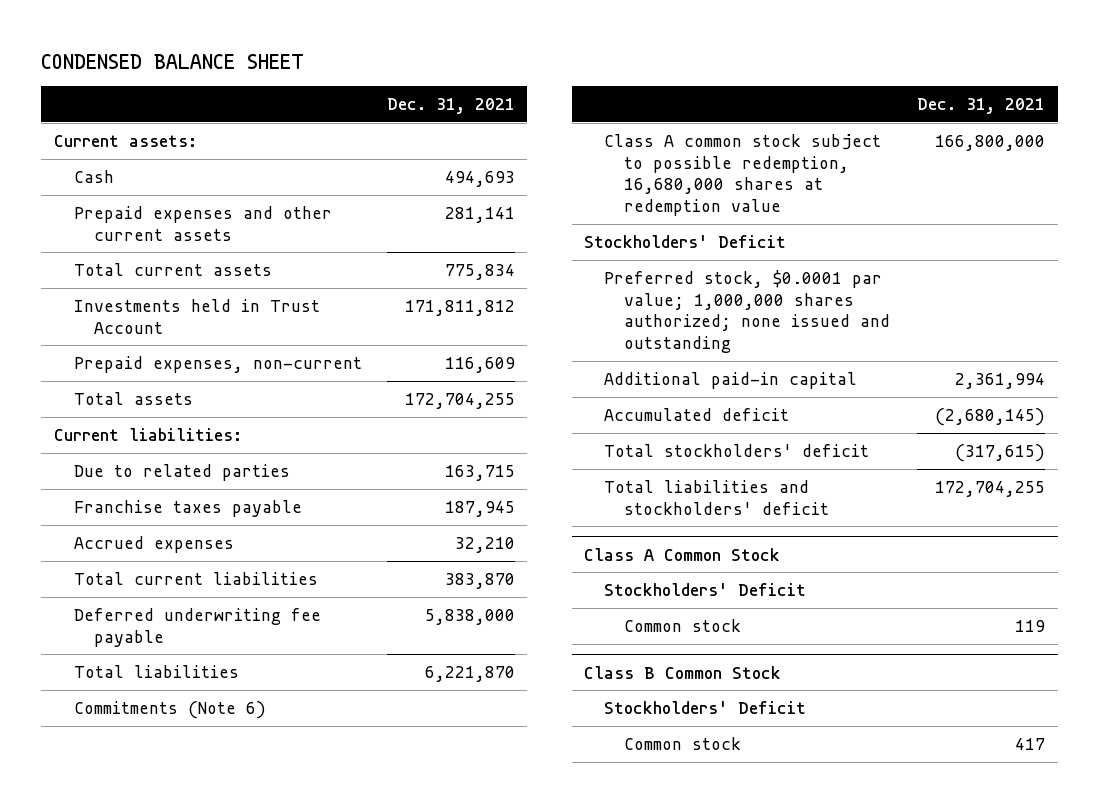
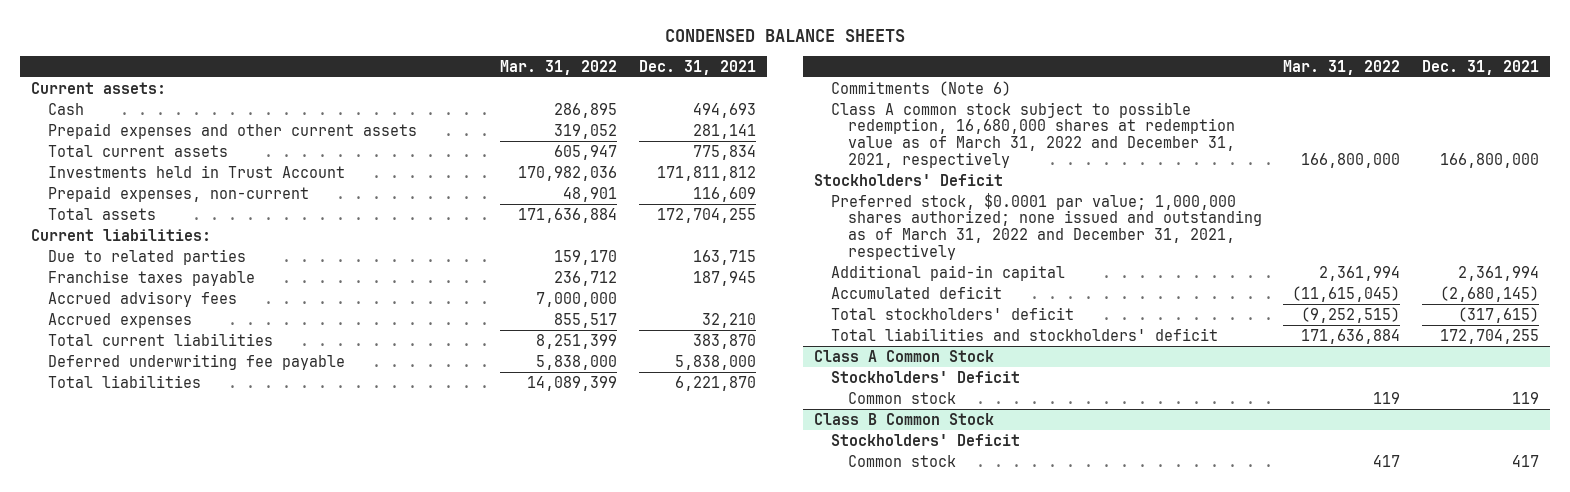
[41,53,305,69] CONDENSED BALANCE SHEET -> [664,28,905,42] CONDENSED BALANCE SHEETS
none -> [500,59,618,75] Mar. 31, 2022
none -> [47,290,237,307] Accrued advisory fees
[604,133,882,217] Class A common stock subject to possible redemption, 16,680,000 shares at redemption value -> [830,101,1235,169] Class A common stock subject to possible redemption, 16,680,000 shares at redemption value as of March 31, 2022 and December 31, 2021, respectively
[604,269,890,354] Preferred stock, $0.0001 par value; 1,000,000 shares authorized; none issued and outstanding -> [830,192,1262,261] Preferred stock, $0.0001 par value; 1,000,000 shares authorized; none issued and outstanding as of March 31, 2022 and December 31, 2021, respectively

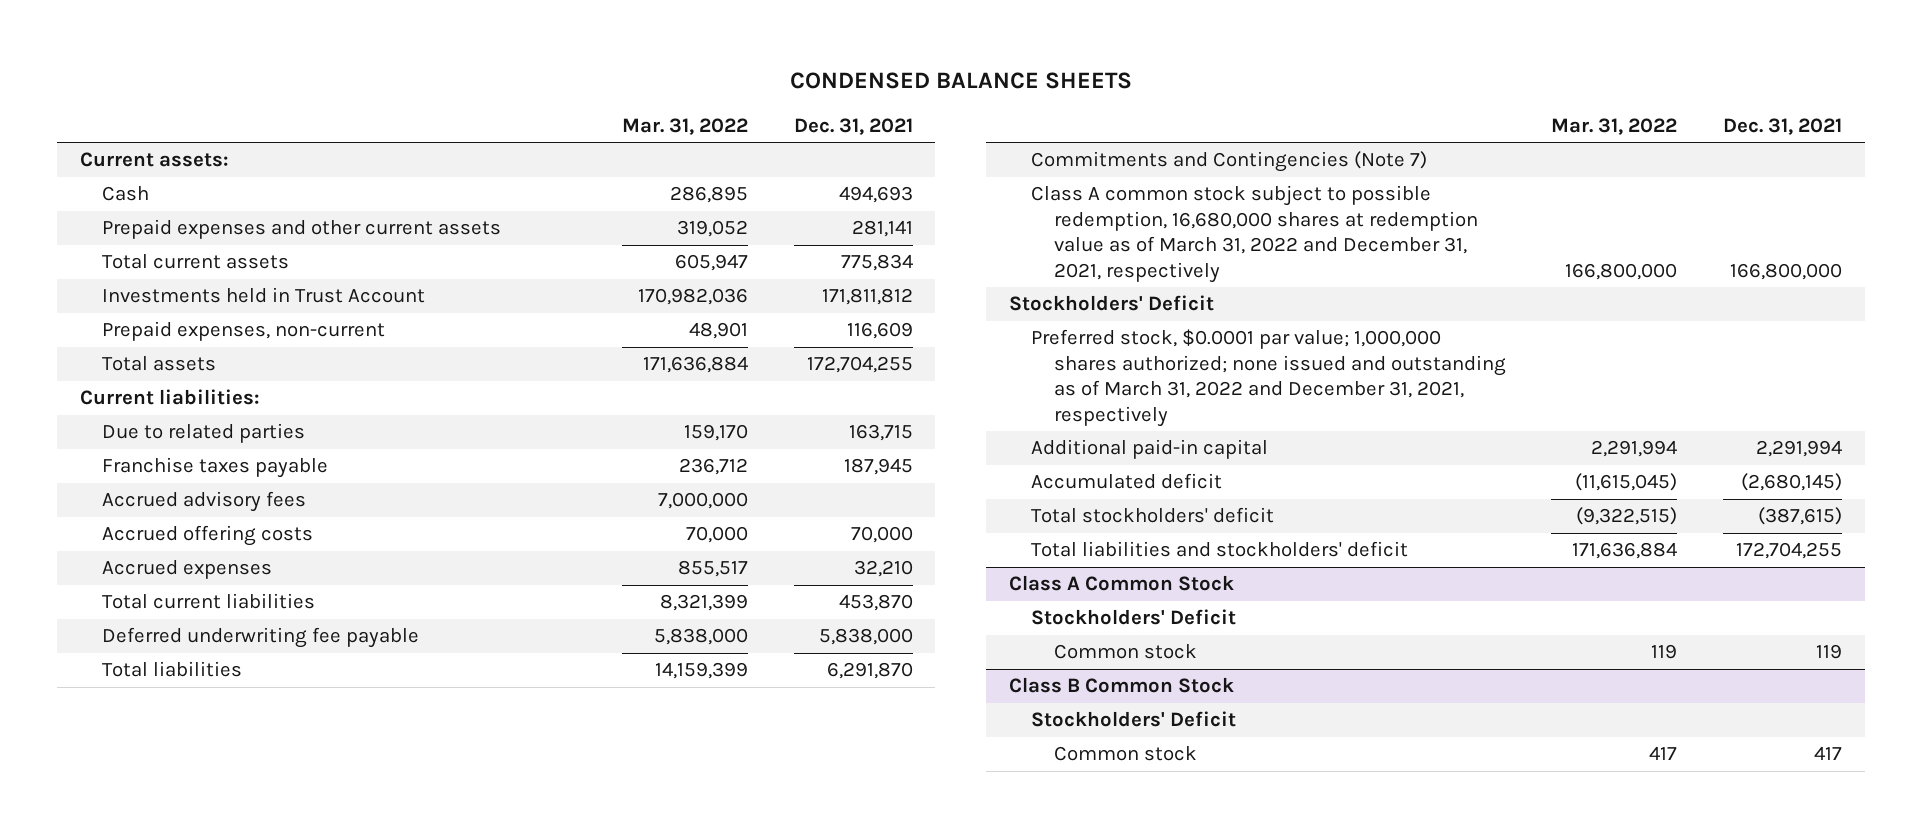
none -> [101,525,313,547] Accrued offering costs
[536,333,618,349] 8,251,399 -> [659,594,748,612] 8,321,399
[693,333,757,349] 383,870 -> [838,594,913,612] 453,870
[527,375,618,391] 14,089,399 -> [654,662,748,680] 14,159,399
[675,375,757,391] 6,221,870 -> [826,662,913,680] 6,291,870
[830,80,1011,96] Commitments (Note 6) -> [1031,151,1428,173] Commitments and Contingencies (Note 7)
[1319,265,1401,281] 2,361,994 -> [1591,440,1678,458] 2,291,994
[1458,265,1540,281] 2,361,994 -> [1755,440,1842,458] 2,291,994
[1301,306,1401,323] (9,252,515) -> [1576,507,1678,526] (9,322,515)
[1458,306,1540,323] (317,615) -> [1757,507,1842,526] (387,615)

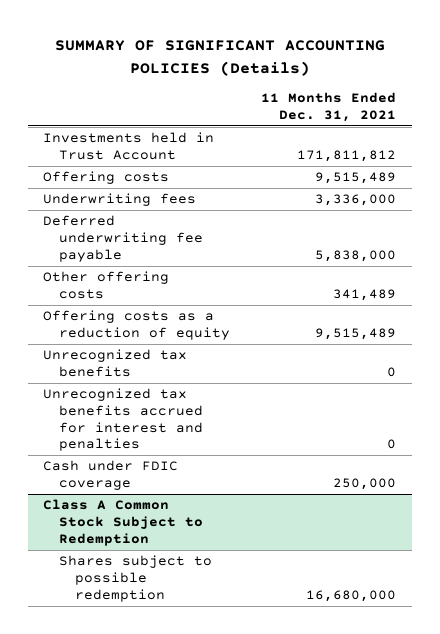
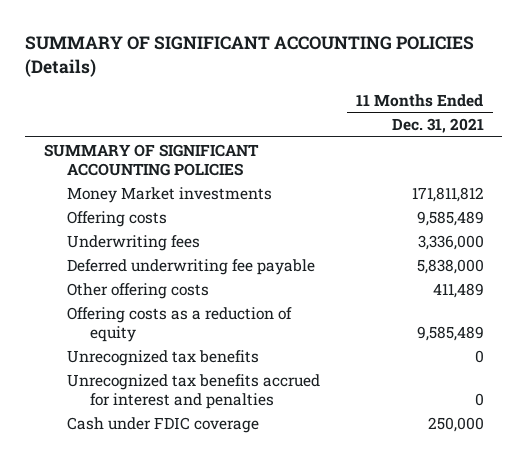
none -> [43,143,259,176] SUMMARY OF SIGNIFICANT ACCOUNTING POLICIES
[43,132,215,161] Investments held in Trust Account -> [66,186,272,203] Money Market investments
[315,172,397,185] 9,515,489 -> [416,210,484,226] 9,585,489
[333,289,397,302] 341,489 -> [432,282,484,298] 411,489
[315,328,397,341] 9,515,489 -> [416,325,484,341] 9,585,489
[43,499,204,546] Class A Common Stock Subject to Redemption -> none
[59,555,213,602] Shares subject to possible redemption -> none

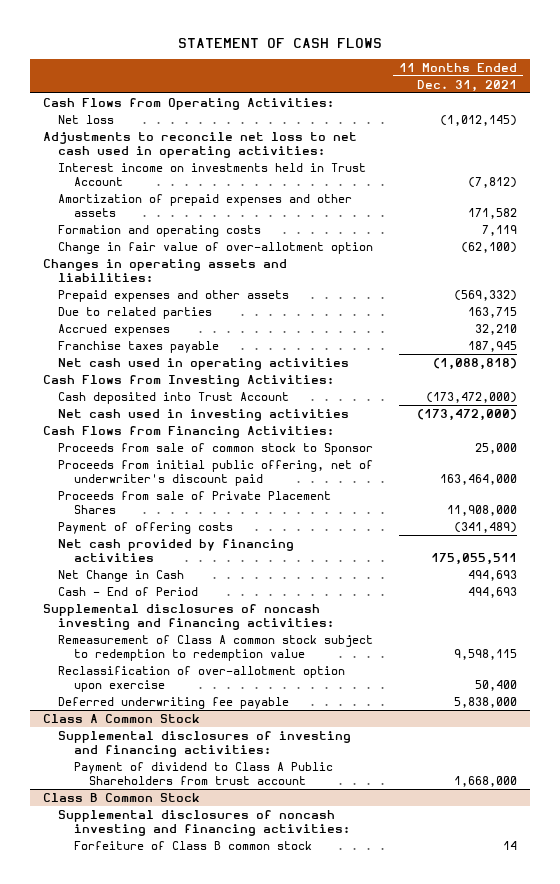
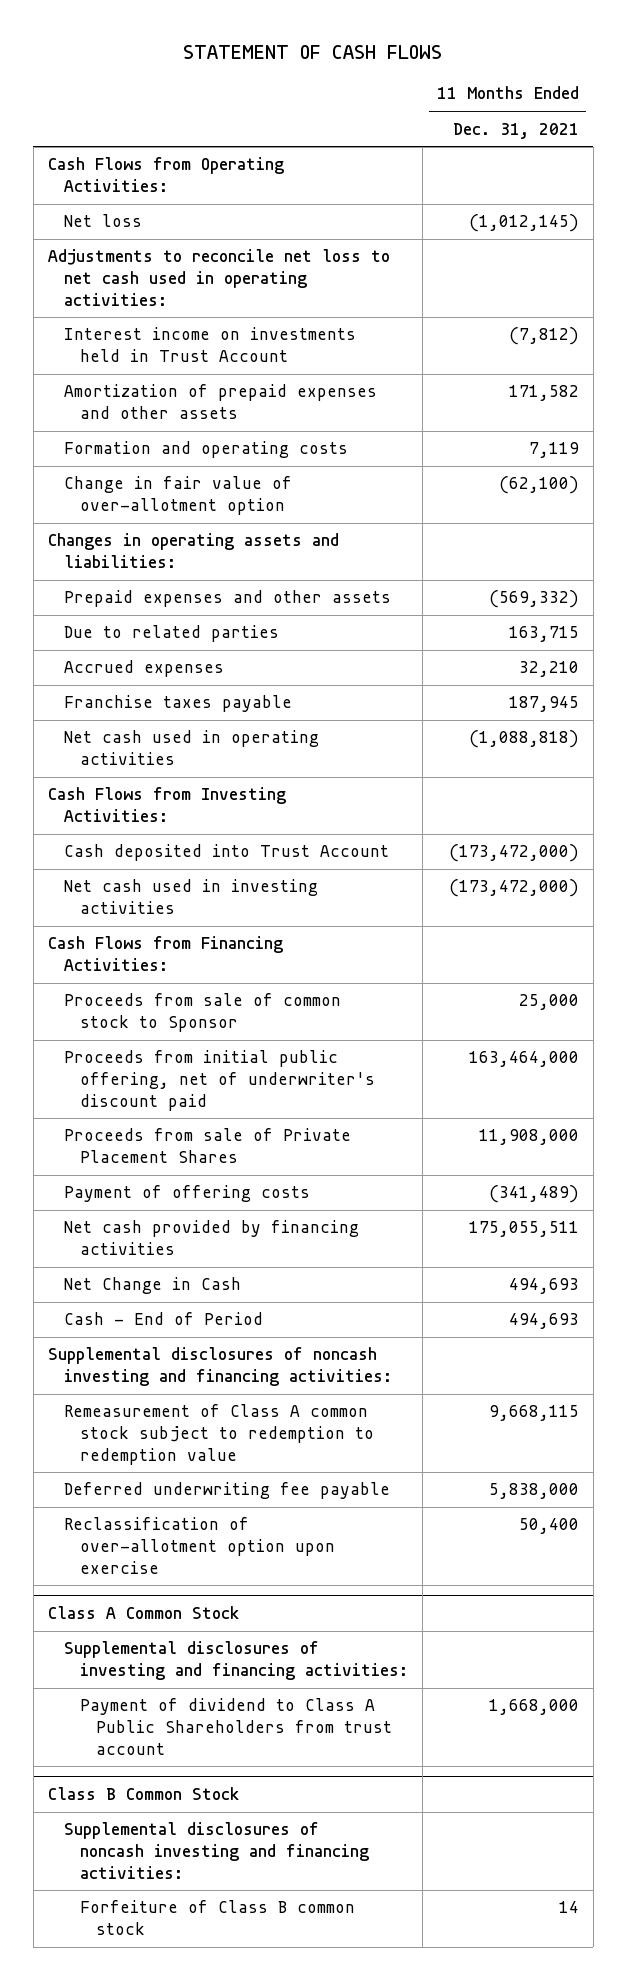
[454,649,518,661] 9,598,115 -> [488,1405,579,1422] 9,668,115
[58,665,346,693] Reclassification of over-allotment option upon exercise -> [63,1517,335,1574] Reclassification of over-allotment option upon exercise

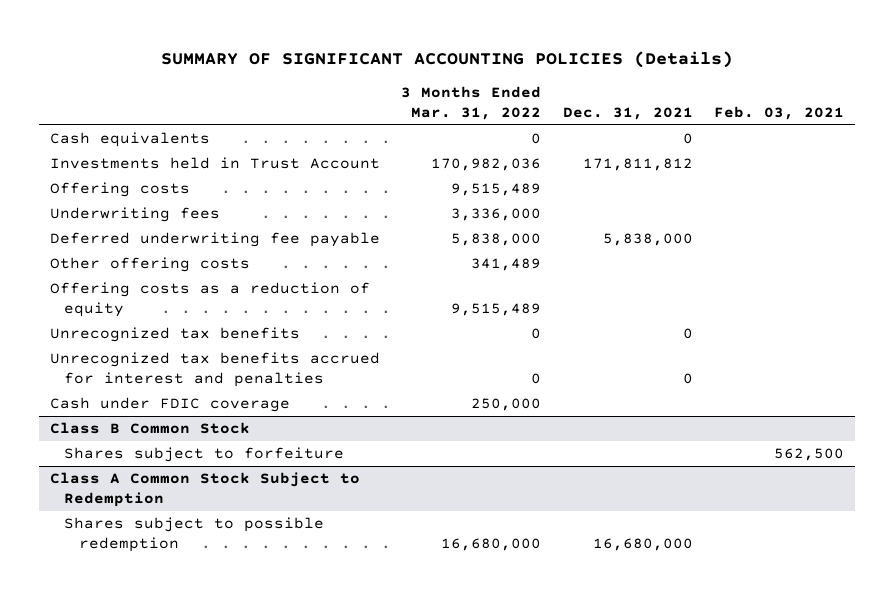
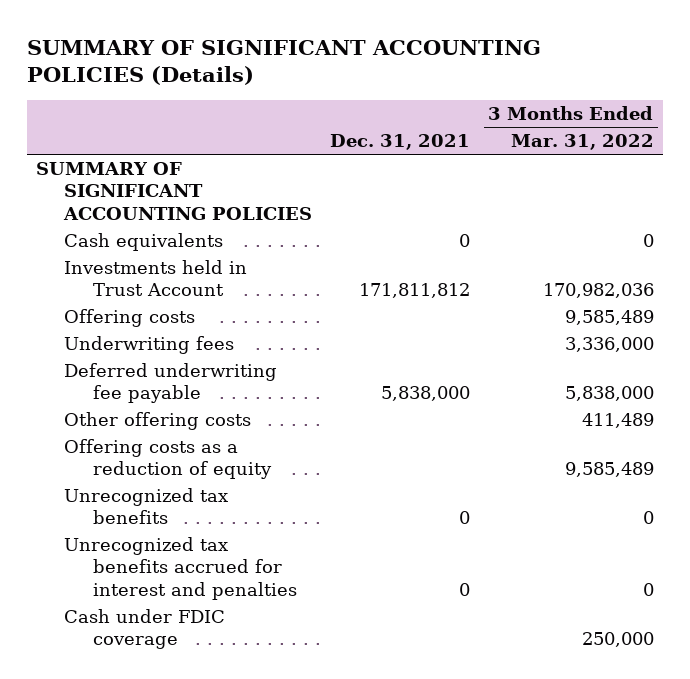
[714,105,845,120] Feb. 03, 2021 -> none
none -> [36,161,313,220] SUMMARY OF SIGNIFICANT ACCOUNTING POLICIES
[451,183,542,197] 9,515,489 -> [564,309,654,325] 9,585,489
[471,258,542,272] 341,489 -> [581,412,654,428] 411,489
[451,302,542,316] 9,515,489 -> [564,462,654,478] 9,585,489
[49,422,250,435] Class B Common Stock -> none
[64,447,345,463] Shares subject to forfeiture -> none
[49,472,360,507] Class A Common Stock Subject to Redemption -> none
[64,517,325,552] Shares subject to possible redemption -> none

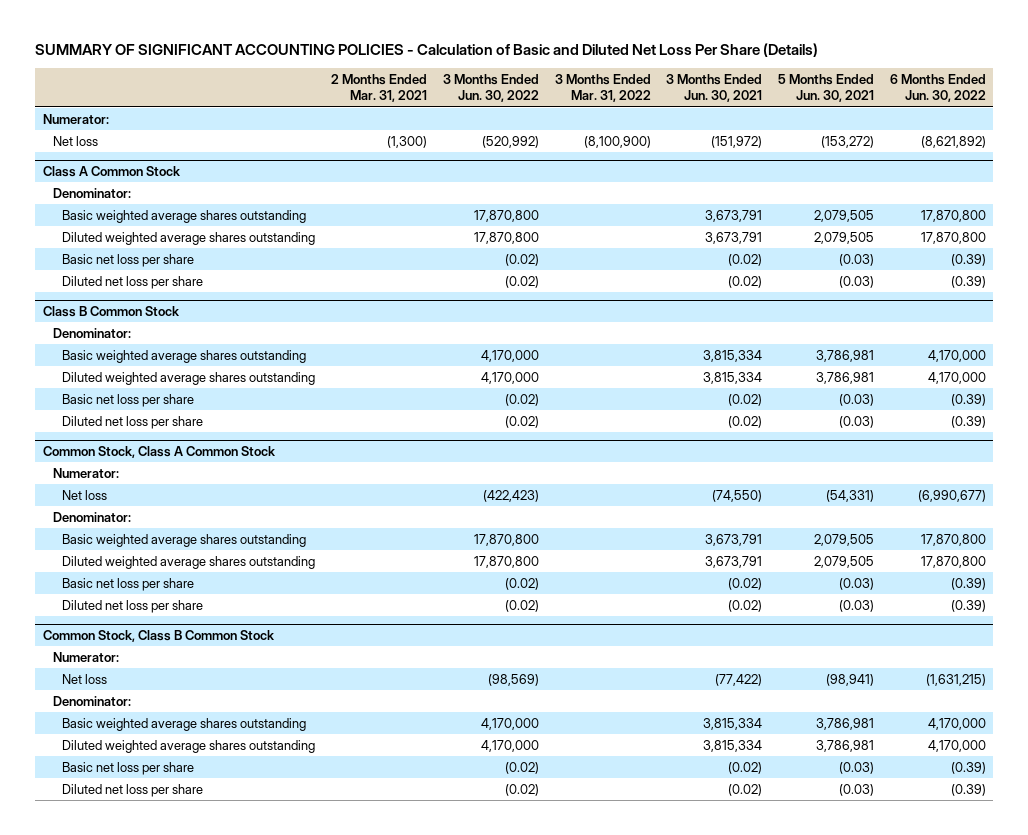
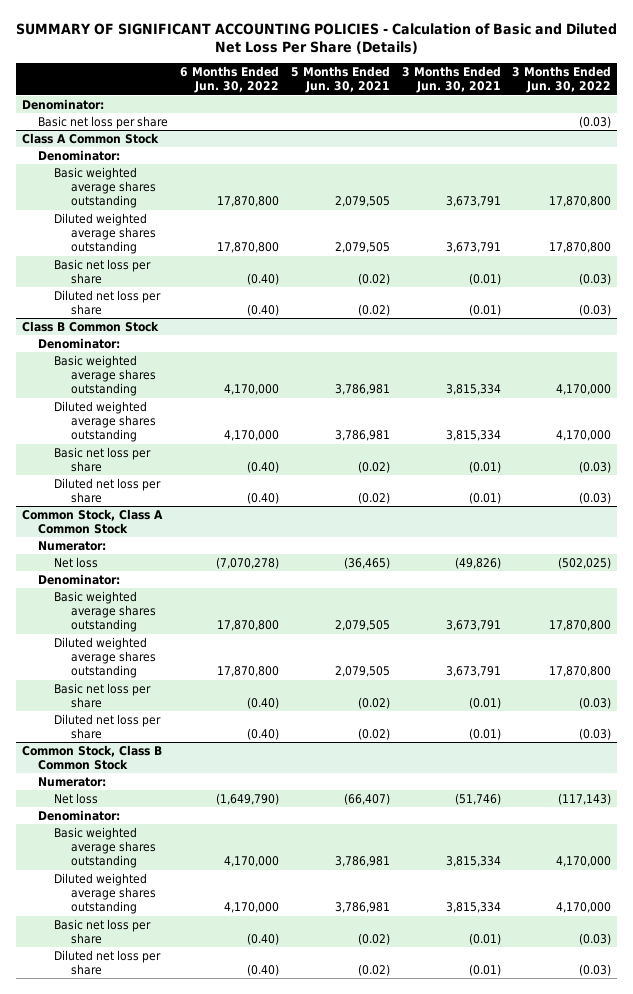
[331,73,428,103] 2 Months Ended Mar. 31, 2021 -> none
[554,73,651,103] 3 Months Ended Mar. 31, 2022 -> none
[42,113,109,124] Numerator: -> none
[52,135,98,146] Net loss -> none
none -> [21,98,104,110] Denominator:
none -> [38,115,169,129] Basic net loss per share
[504,253,539,266] (0.02) -> [579,272,612,285] (0.03)
[728,253,763,266] (0.02) -> [468,272,501,285] (0.01)
[838,253,874,266] (0.03) -> [357,272,390,285] (0.02)
[950,253,986,266] (0.39) -> [246,272,279,285] (0.40)
[504,275,539,288] (0.02) -> [579,303,612,316] (0.03)
[728,275,763,288] (0.02) -> [468,303,501,316] (0.01)
[838,275,874,288] (0.03) -> [357,303,390,316] (0.02)
[950,275,986,288] (0.39) -> [246,303,279,316] (0.40)
[504,393,539,406] (0.02) -> [579,460,612,473] (0.03)
[728,393,763,406] (0.02) -> [468,460,501,473] (0.01)
[838,393,874,406] (0.03) -> [357,460,390,473] (0.02)
[950,393,986,406] (0.39) -> [246,460,279,473] (0.40)
[504,415,539,428] (0.02) -> [579,491,612,504] (0.03)
[728,415,763,428] (0.02) -> [468,491,501,504] (0.01)
[838,415,874,428] (0.03) -> [357,491,390,504] (0.02)
[950,415,986,428] (0.39) -> [246,491,279,504] (0.40)
[482,489,539,502] (422,423) -> [558,556,612,569] (502,025)
[712,489,763,502] (74,550) -> [454,556,501,569] (49,826)
[825,489,874,502] (54,331) -> [343,556,390,569] (36,465)
[917,489,986,502] (6,990,677) -> [215,556,279,569] (7,070,278)
[504,577,539,590] (0.02) -> [579,696,612,709] (0.03)
[728,577,763,590] (0.02) -> [468,696,501,709] (0.01)
[838,577,874,590] (0.03) -> [357,696,390,709] (0.02)
[950,577,986,590] (0.39) -> [246,696,279,709] (0.40)
[504,599,539,612] (0.02) -> [579,727,612,740] (0.03)
[728,599,763,612] (0.02) -> [468,727,501,740] (0.01)
[838,599,874,612] (0.03) -> [357,727,390,740] (0.02)
[950,599,986,612] (0.39) -> [246,727,279,740] (0.40)
[487,673,539,686] (98,569) -> [558,792,612,805] (117,143)
[715,673,763,686] (77,422) -> [454,792,501,805] (51,746)
[825,673,874,686] (98,941) -> [343,792,390,805] (66,407)
[925,673,986,686] (1,631,215) -> [215,792,279,805] (1,649,790)
[504,761,539,774] (0.02) -> [579,932,612,945] (0.03)
[728,761,763,774] (0.02) -> [468,932,501,945] (0.01)
[838,761,874,774] (0.03) -> [357,932,390,945] (0.02)
[950,761,986,774] (0.39) -> [246,932,279,945] (0.40)
[504,783,539,796] (0.02) -> [579,963,612,976] (0.03)
[728,783,763,796] (0.02) -> [468,963,501,976] (0.01)
[838,783,874,796] (0.03) -> [357,963,390,976] (0.02)
[950,783,986,796] (0.39) -> [246,963,279,976] (0.40)

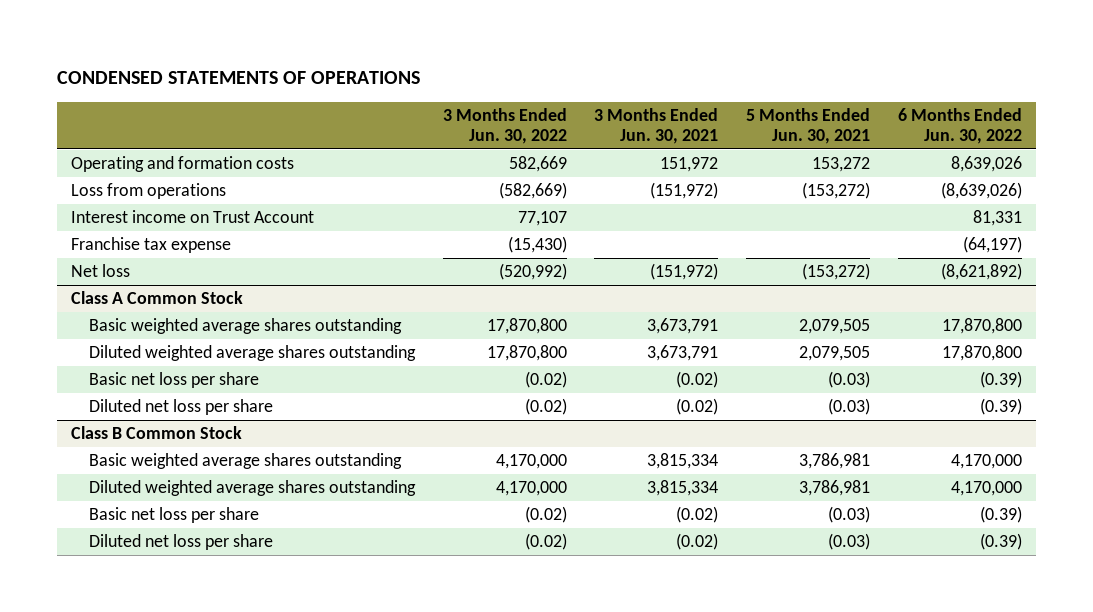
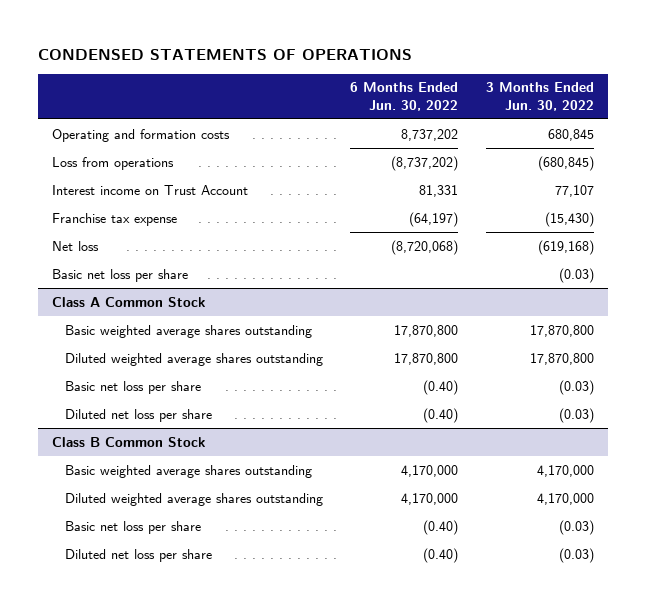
[594,107,719,145] 3 Months Ended Jun. 30, 2021 -> none
[746,107,871,145] 5 Months Ended Jun. 30, 2021 -> none
[508,156,567,173] 582,669 -> [547,128,594,141] 680,845
[950,156,1022,173] 8,639,026 -> [401,128,459,141] 8,737,202
[498,182,567,200] (582,669) -> [537,155,594,171] (680,845)
[940,182,1022,200] (8,639,026) -> [391,155,459,171] (8,737,202)
[498,263,567,281] (520,992) -> [537,239,594,255] (619,168)
[940,263,1022,281] (8,621,892) -> [391,239,459,255] (8,720,068)
none -> [51,268,188,282] Basic net loss per share
[524,371,567,389] (0.02) -> [558,379,594,395] (0.03)
[979,371,1022,389] (0.39) -> [423,379,459,395] (0.40)
[524,398,567,416] (0.02) -> [558,407,594,423] (0.03)
[979,398,1022,416] (0.39) -> [423,407,459,423] (0.40)
[524,506,567,524] (0.02) -> [558,519,594,535] (0.03)
[979,506,1022,524] (0.39) -> [423,519,459,535] (0.40)
[524,533,567,551] (0.02) -> [558,547,594,563] (0.03)
[979,533,1022,551] (0.39) -> [423,547,459,563] (0.40)

